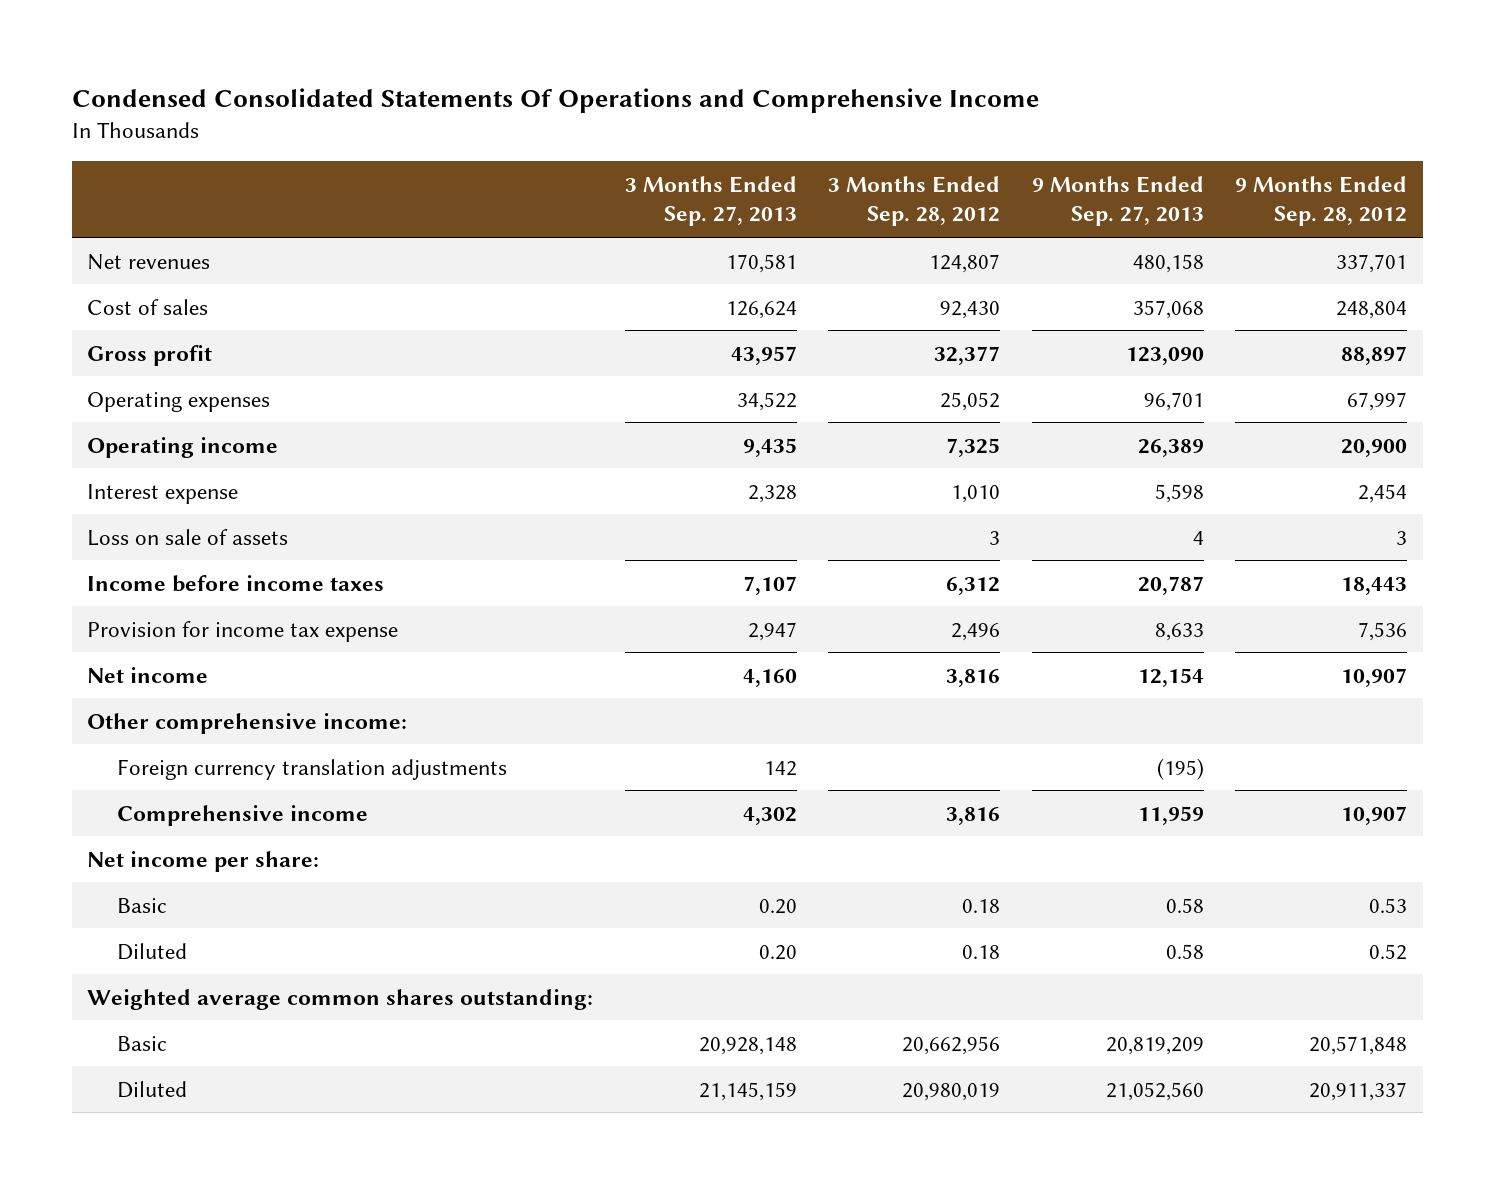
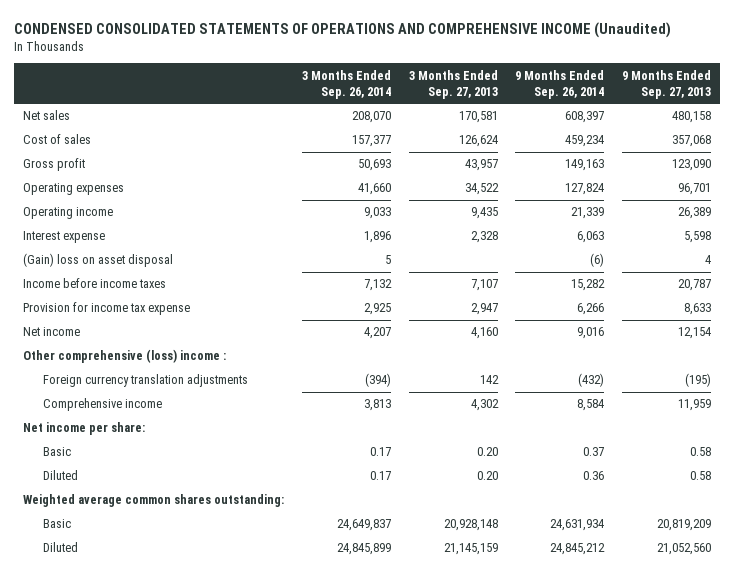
[71,88,1039,114] Condensed Consolidated Statements Of Operations and Comprehensive Income -> [14,21,672,38] CONDENSED CONSOLIDATED STATEMENTS OF OPERATIONS AND COMPREHENSIVE INCOME (Unaudited)
[828,175,1001,227] 3 Months Ended Sep. 28, 2012 -> none
[1235,175,1408,227] 9 Months Ended Sep. 28, 2012 -> none
none -> [301,69,391,99] 3 Months Ended Sep. 26, 2014
none -> [515,69,605,99] 9 Months Ended Sep. 26, 2014
[87,253,211,270] Net revenues -> [23,110,71,121] Net sales
[87,528,289,546] Loss on sale of assets -> [23,253,174,268] (Gain) loss on asset disposal
[87,712,408,734] Other comprehensive income: -> [23,349,227,364] Other comprehensive (loss) income :

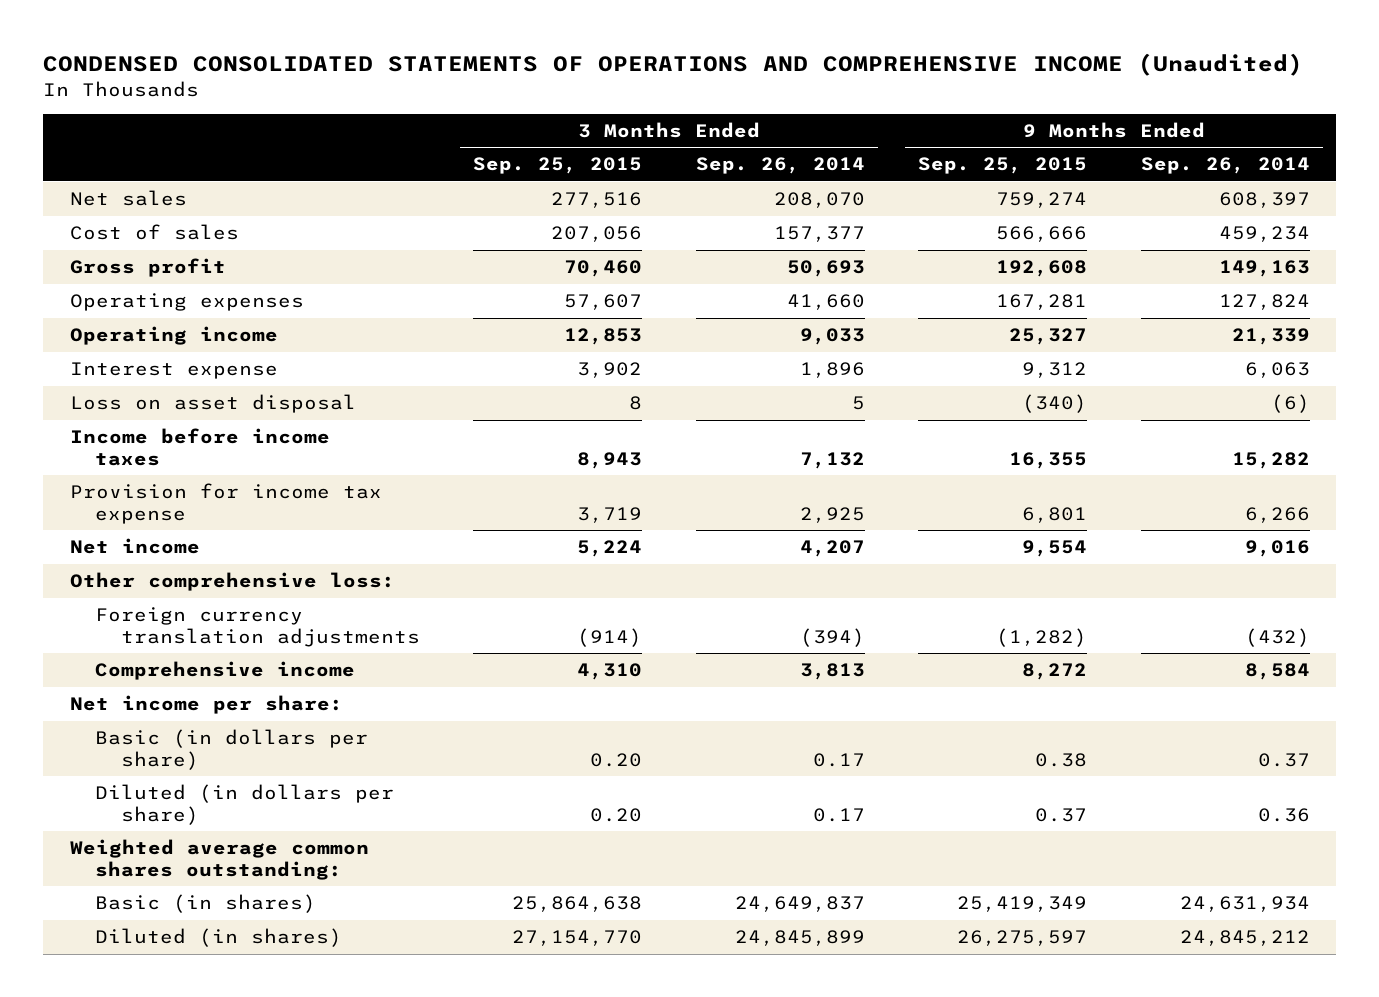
[408,69,498,99] 3 Months Ended Sep. 27, 2013 -> none
[622,69,712,99] 9 Months Ended Sep. 27, 2013 -> none
none -> [473,157,643,175] Sep. 25, 2015
none -> [918,157,1088,175] Sep. 25, 2015
[23,253,174,268] (Gain) loss on asset disposal -> [69,394,356,414] Loss on asset disposal
[23,349,227,364] Other comprehensive (loss) income : -> [69,572,395,592] Other comprehensive loss:
[43,447,72,457] Basic -> [95,729,369,770] Basic (in dollars per share)
[43,470,79,481] Diluted -> [95,784,395,825] Diluted (in dollars per share)
[43,519,72,529] Basic -> [95,894,317,914] Basic (in shares)
[43,542,79,553] Diluted -> [95,928,343,948] Diluted (in shares)

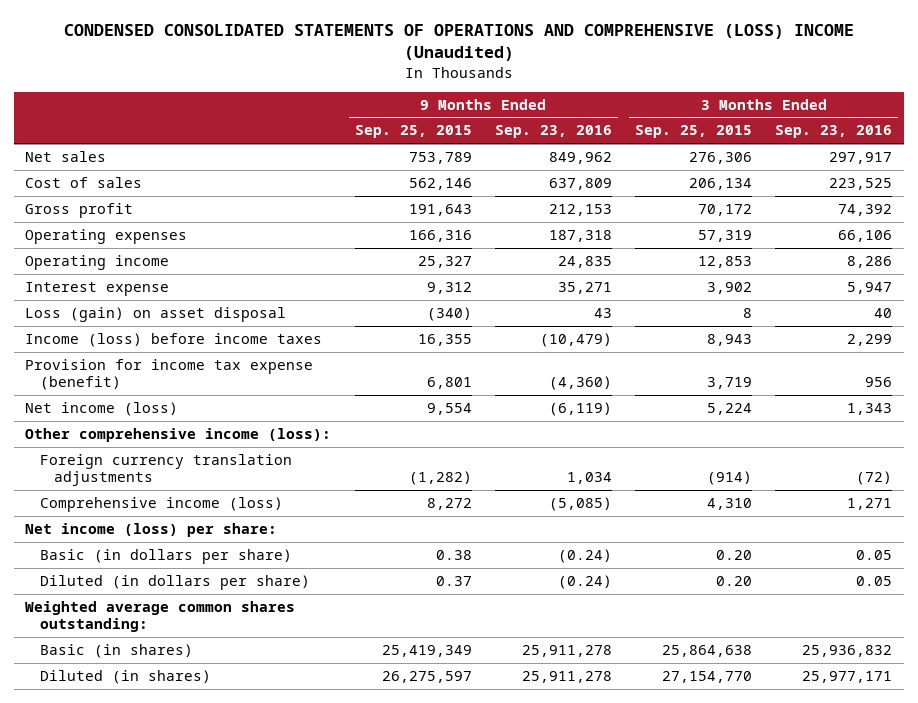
[43,53,1304,77] CONDENSED CONSOLIDATED STATEMENTS OF OPERATIONS AND COMPREHENSIVE INCOME (Unaudited) -> [63,24,854,62] CONDENSED CONSOLIDATED STATEMENTS OF OPERATIONS AND COMPREHENSIVE (LOSS) INCOME (Unaudited)
[695,157,865,175] Sep. 26, 2014 -> none
[1140,157,1310,175] Sep. 26, 2014 -> none
none -> [494,125,612,139] Sep. 23, 2016
none -> [775,125,893,139] Sep. 23, 2016
[551,192,643,209] 277,516 -> [689,151,753,164] 276,306
[996,192,1088,209] 759,274 -> [408,151,472,164] 753,789
[551,226,643,243] 207,056 -> [689,177,753,190] 206,134
[996,226,1088,243] 566,666 -> [408,177,472,190] 562,146
[564,260,643,278] 70,460 -> [698,203,753,216] 70,172
[996,260,1088,278] 192,608 -> [408,203,472,216] 191,643
[564,294,643,311] 57,607 -> [698,229,753,242] 57,319
[996,294,1088,311] 167,281 -> [408,229,472,242] 166,316
[69,394,356,414] Loss on asset disposal -> [25,306,287,322] Loss (gain) on asset disposal
[69,428,330,466] Income before income taxes -> [25,332,323,347] Income (loss) before income taxes
[69,483,382,524] Provision for income tax expense -> [25,358,314,390] Provision for income tax expense (benefit)
[69,538,200,555] Net income -> [25,401,179,416] Net income (loss)
[69,572,395,592] Other comprehensive loss: -> [25,427,332,442] Other comprehensive income (loss):
[95,661,356,681] Comprehensive income -> [39,496,283,512] Comprehensive income (loss)
[69,695,343,715] Net income per share: -> [25,522,278,537] Net income (loss) per share:

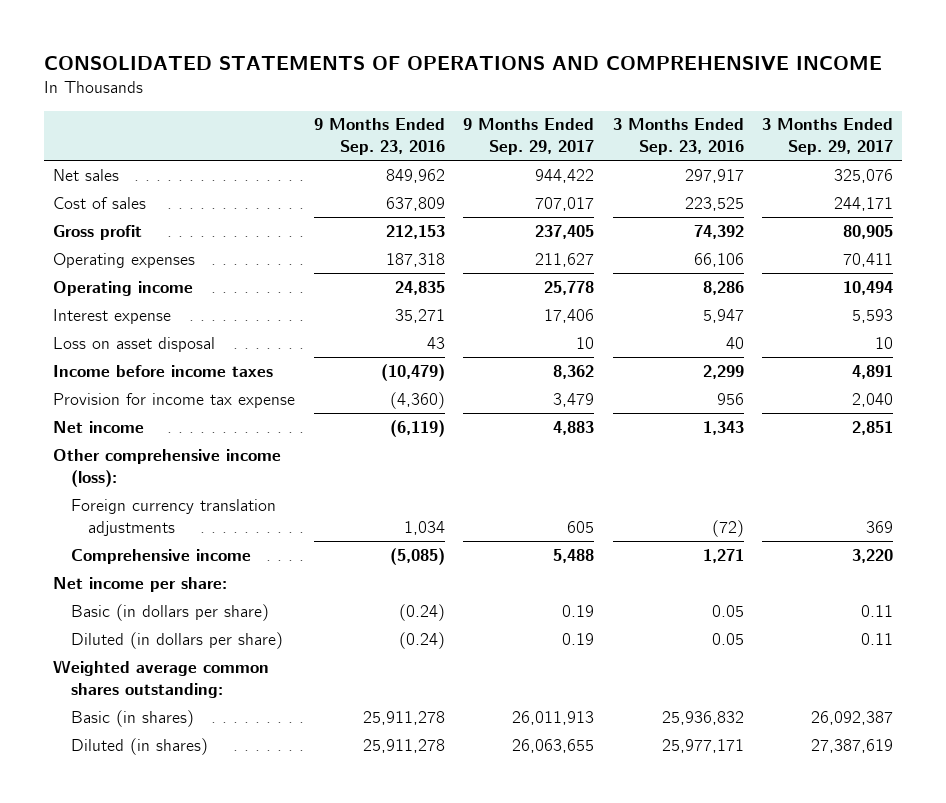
[63,24,854,62] CONDENSED CONSOLIDATED STATEMENTS OF OPERATIONS AND COMPREHENSIVE (LOSS) INCOME (Unaudited) -> [43,56,882,71] CONSOLIDATED STATEMENTS OF OPERATIONS AND COMPREHENSIVE INCOME
[354,125,472,139] Sep. 25, 2015 -> none
[635,125,753,139] Sep. 25, 2015 -> none
none -> [463,118,595,156] 9 Months Ended Sep. 29, 2017
none -> [762,118,894,156] 3 Months Ended Sep. 29, 2017
[25,306,287,322] Loss (gain) on asset disposal -> [53,336,216,352] Loss on asset disposal
[25,332,323,347] Income (loss) before income taxes -> [53,364,274,377] Income before income taxes
[25,358,314,390] Provision for income tax expense (benefit) -> [53,392,296,408] Provision for income tax expense
[25,401,179,416] Net income (loss) -> [53,420,145,433] Net income
[39,496,283,512] Comprehensive income (loss) -> [70,548,251,564] Comprehensive income
[25,522,278,537] Net income (loss) per share: -> [53,576,228,592] Net income per share:

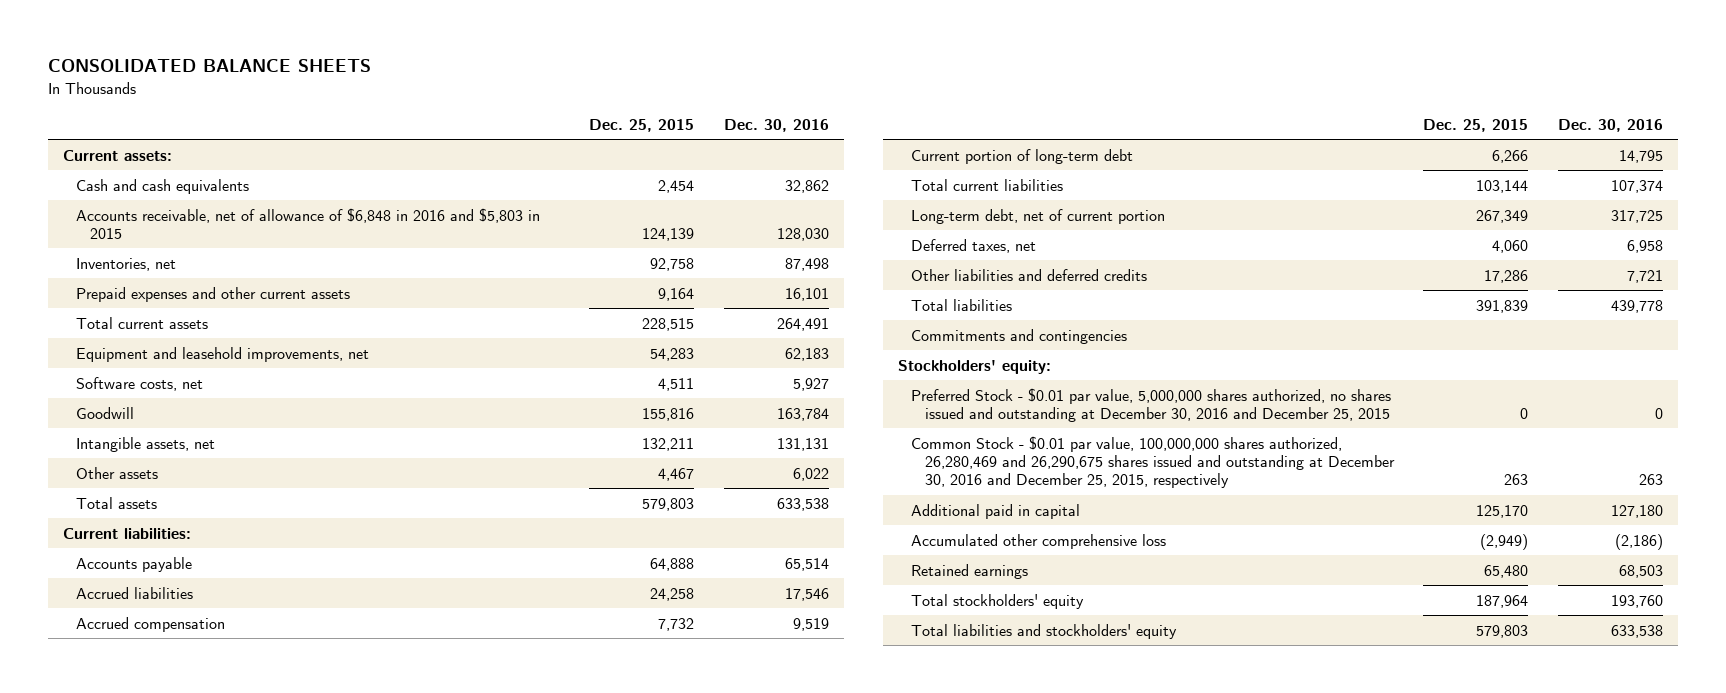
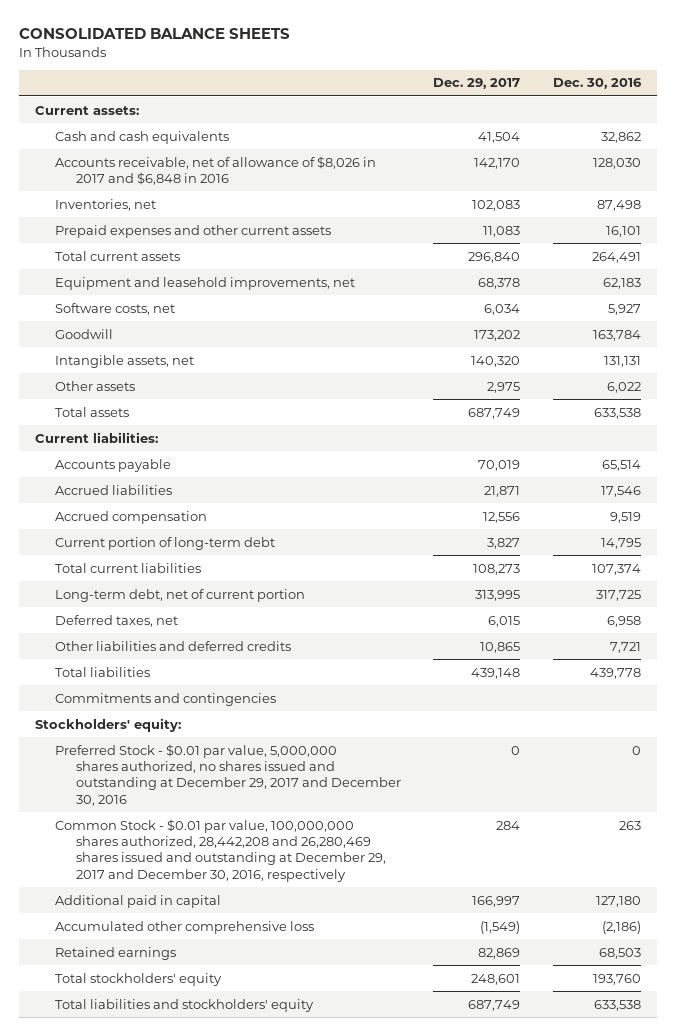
[588,118,694,132] Dec. 25, 2015 -> none
none -> [433,78,521,90] Dec. 29, 2017
[76,207,541,239] Accounts receivable, net of allowance of $6,848 in 2016 and $5,803 in 2015 -> [55,155,377,185] Accounts receivable, net of allowance of $8,026 in 2017 and $6,848 in 2016
[911,387,1392,422] Preferred Stock - $0.01 par value, 5,000,000 shares authorized, no shares issued and outstanding at December 30, 2016 and December 25, 2015 -> [55,743,402,806] Preferred Stock - $0.01 par value, 5,000,000 shares authorized, no shares issued and outstanding at December 29, 2017 and December 30, 2016
[911,435,1395,488] Common Stock - $0.01 par value, 100,000,000 shares authorized, 26,280,469 and 26,290,675 shares issued and outstanding at December 30, 2016 and December 25, 2015, respectively -> [55,818,387,882] Common Stock - $0.01 par value, 100,000,000 shares authorized, 28,442,208 and 26,280,469 shares issued and outstanding at December 29, 2017 and December 30, 2016, respectively

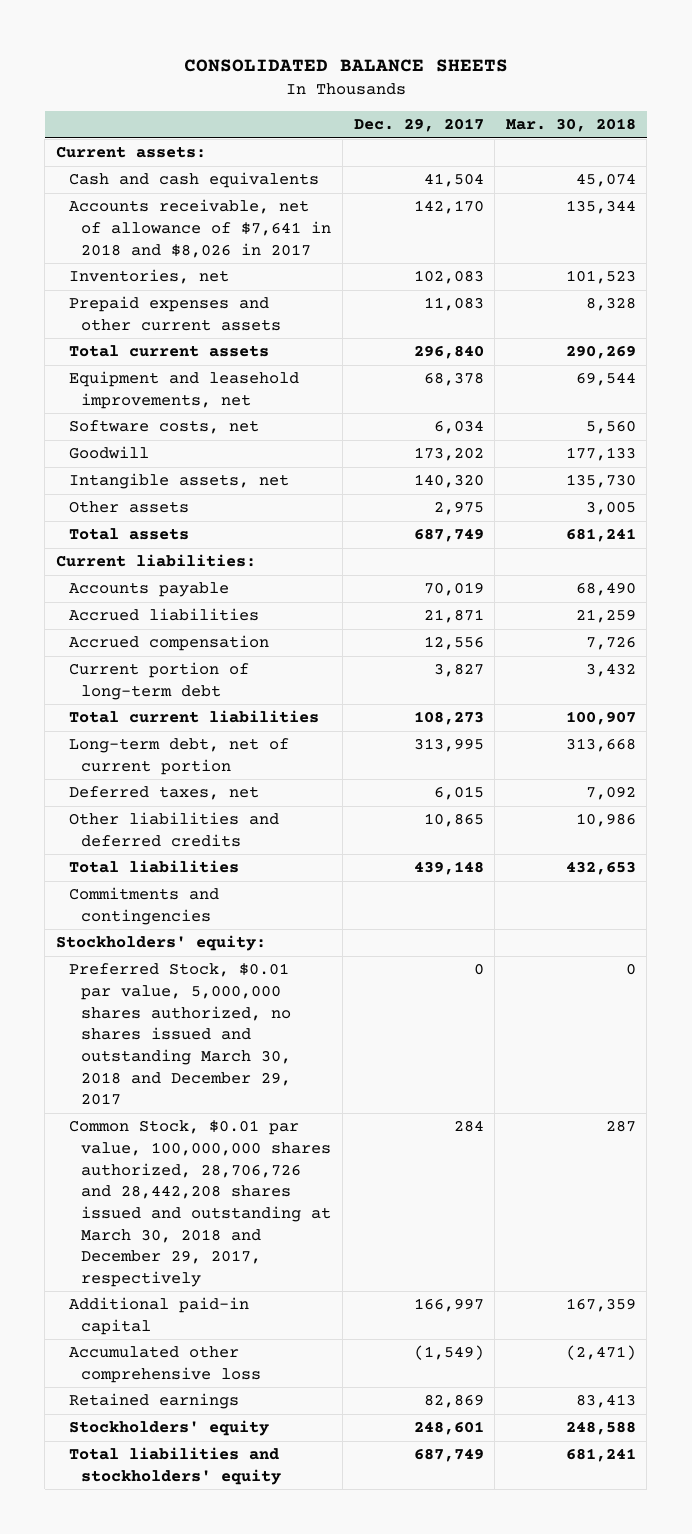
[552,78,642,90] Dec. 30, 2016 -> none
none -> [505,118,636,133] Mar. 30, 2018
[55,155,377,185] Accounts receivable, net of allowance of $8,026 in 2017 and $6,848 in 2016 -> [68,199,332,258] Accounts receivable, net of allowance of $7,641 in 2018 and $8,026 in 2017
[55,743,402,806] Preferred Stock - $0.01 par value, 5,000,000 shares authorized, no shares issued and outstanding at December 29, 2017 and December 30, 2016 -> [68,963,292,1106] Preferred Stock, $0.01 par value, 5,000,000 shares authorized, no shares issued and outstanding March 30, 2018 and December 29, 2017
[55,818,387,882] Common Stock - $0.01 par value, 100,000,000 shares authorized, 28,442,208 and 26,280,469 shares issued and outstanding at December 29, 2017 and December 30, 2016, respectively -> [68,1120,332,1288] Common Stock, $0.01 par value, 100,000,000 shares authorized, 28,706,726 and 28,442,208 shares issued and outstanding at March 30, 2018 and December 29, 2017, respectively
[55,894,222,908] Additional paid in capital -> [68,1297,249,1335] Additional paid-in capital
[55,972,223,986] Total stockholders' equity -> [68,1420,269,1437] Stockholders' equity

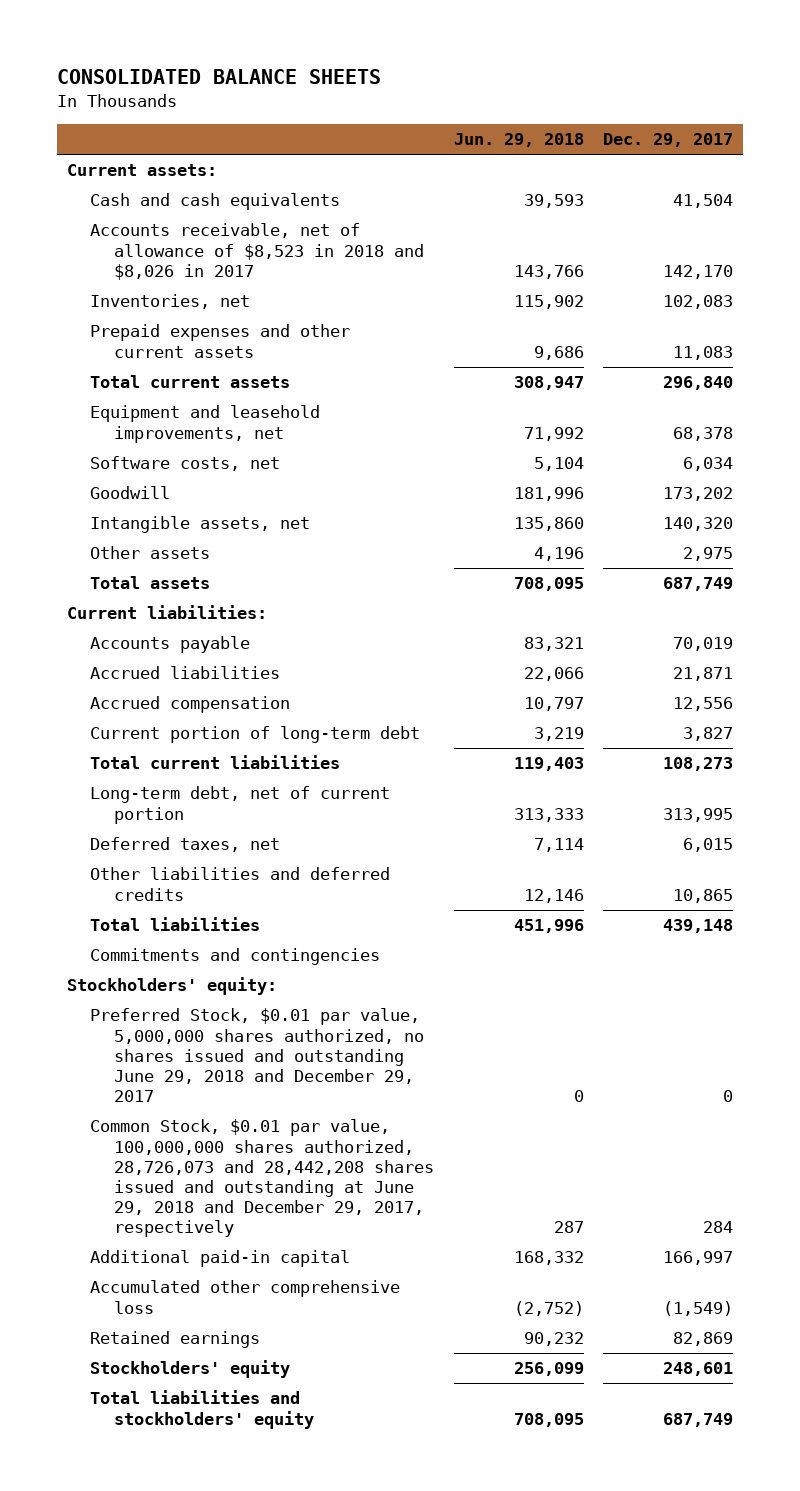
[505,118,636,133] Mar. 30, 2018 -> none
none -> [453,133,584,148] Jun. 29, 2018
[68,199,332,258] Accounts receivable, net of allowance of $7,641 in 2018 and $8,026 in 2017 -> [90,223,425,280] Accounts receivable, net of allowance of $8,523 in 2018 and $8,026 in 2017
[68,963,292,1106] Preferred Stock, $0.01 par value, 5,000,000 shares authorized, no shares issued and outstanding March 30, 2018 and December 29, 2017 -> [90,1008,425,1103] Preferred Stock, $0.01 par value, 5,000,000 shares authorized, no shares issued and outstanding June 29, 2018 and December 29, 2017
[68,1120,332,1288] Common Stock, $0.01 par value, 100,000,000 shares authorized, 28,706,726 and 28,442,208 shares issued and outstanding at March 30, 2018 and December 29, 2017, respectively -> [90,1119,435,1238] Common Stock, $0.01 par value, 100,000,000 shares authorized, 28,726,073 and 28,442,208 shares issued and outstanding at June 29, 2018 and December 29, 2017, respectively

